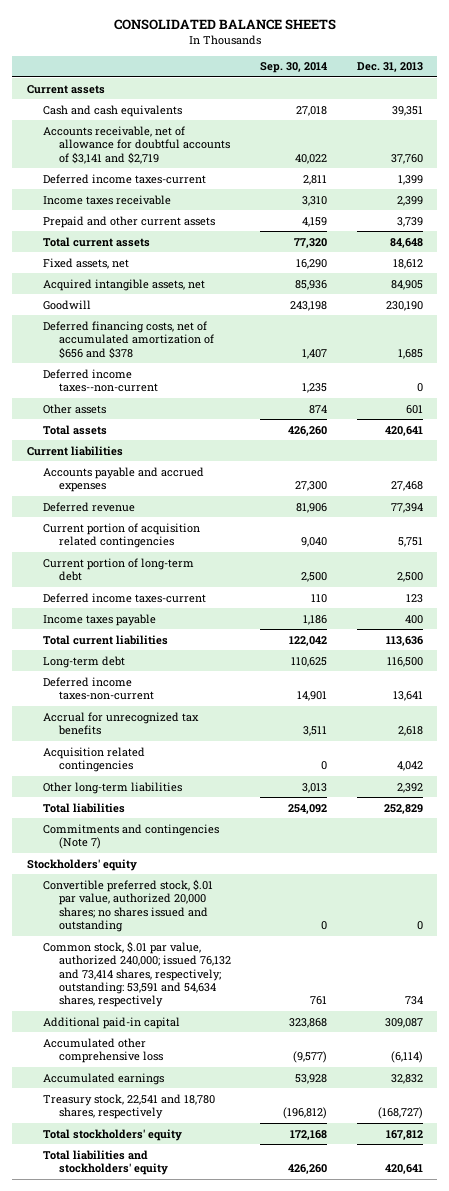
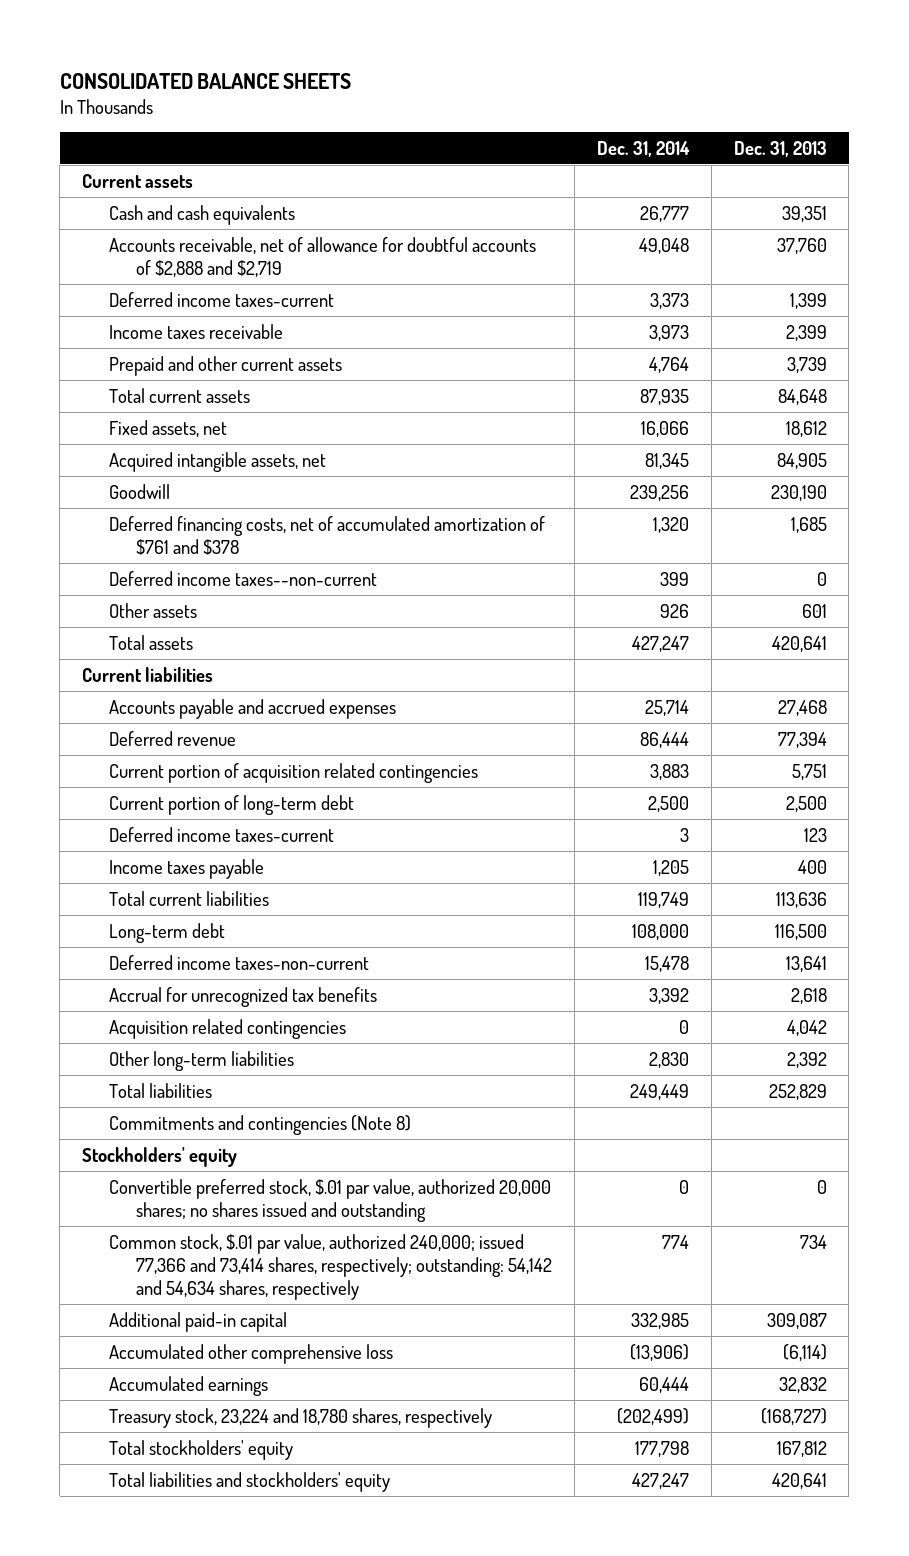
[260,62,328,74] Sep. 30, 2014 -> none
none -> [596,140,690,157] Dec. 31, 2014
[42,125,230,164] Accounts receivable, net of allowance for doubtful accounts of $3,141 and $2,719 -> [109,236,537,277] Accounts receivable, net of allowance for doubtful accounts of $2,888 and $2,719
[42,320,214,359] Deferred financing costs, net of accumulated amortization of $656 and $378 -> [109,515,546,555] Deferred financing costs, net of accumulated amortization of $761 and $378
[42,823,219,850] Commitments and contingencies (Note 7) -> [109,1114,412,1135] Commitments and contingencies (Note 8)
[42,940,231,1008] Common stock, $.01 par value, authorized 240,000; issued 76,132 and 73,414 shares, respectively; outstanding: 53,591 and 54,634 shares, respectively -> [109,1233,553,1300] Common stock, $.01 par value, authorized 240,000; issued 77,366 and 73,414 shares, respectively; outstanding: 54,142 and 54,634 shares, respectively
[42,1093,215,1120] Treasury stock, 22,541 and 18,780 shares, respectively -> [109,1407,493,1428] Treasury stock, 23,224 and 18,780 shares, respectively

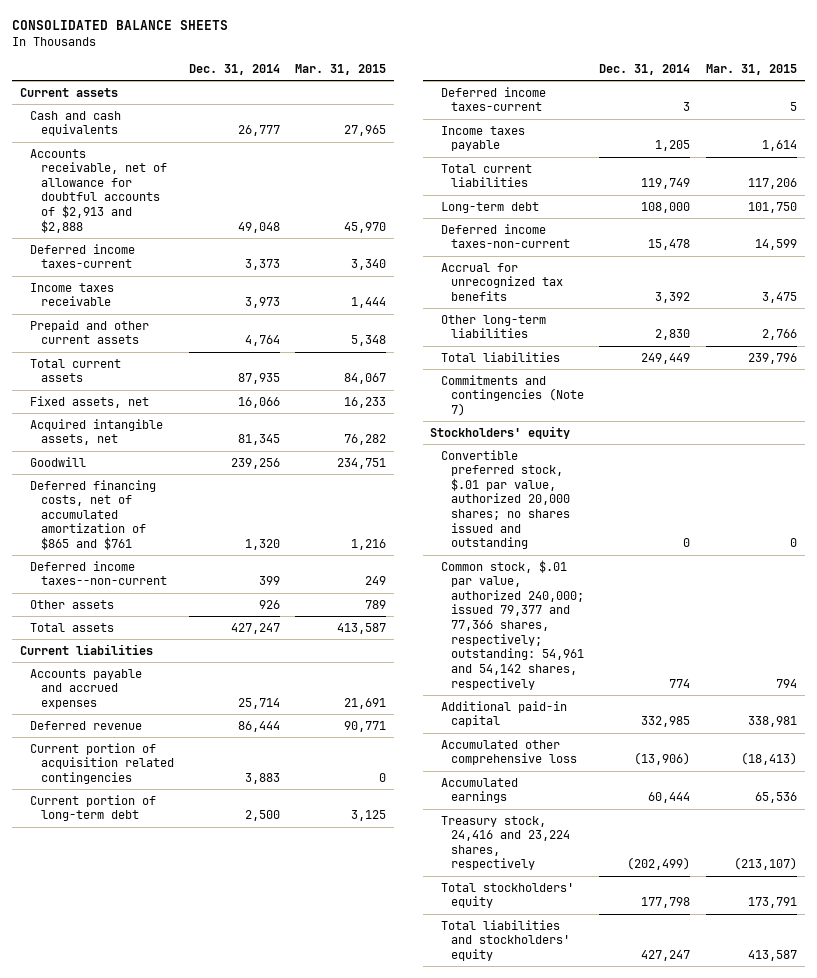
[733,140,827,157] Dec. 31, 2013 -> none
none -> [295,63,387,75] Mar. 31, 2015
[109,236,537,277] Accounts receivable, net of allowance for doubtful accounts of $2,888 and $2,719 -> [30,148,167,233] Accounts receivable, net of allowance for doubtful accounts of $2,913 and $2,888
[109,515,546,555] Deferred financing costs, net of accumulated amortization of $761 and $378 -> [30,479,157,551] Deferred financing costs, net of accumulated amortization of $865 and $761
[109,1018,347,1039] Acquisition related contingencies -> none
[109,1114,412,1135] Commitments and contingencies (Note 8) -> [440,374,585,416] Commitments and contingencies (Note 7)
[109,1233,553,1300] Common stock, $.01 par value, authorized 240,000; issued 77,366 and 73,414 shares, respectively; outstanding: 54,142 and 54,634 shares, respectively -> [440,559,585,690] Common stock, $.01 par value, authorized 240,000; issued 79,377 and 77,366 shares, respectively; outstanding: 54,961 and 54,142 shares, respectively
[109,1407,493,1428] Treasury stock, 23,224 and 18,780 shares, respectively -> [440,815,571,871] Treasury stock, 24,416 and 23,224 shares, respectively

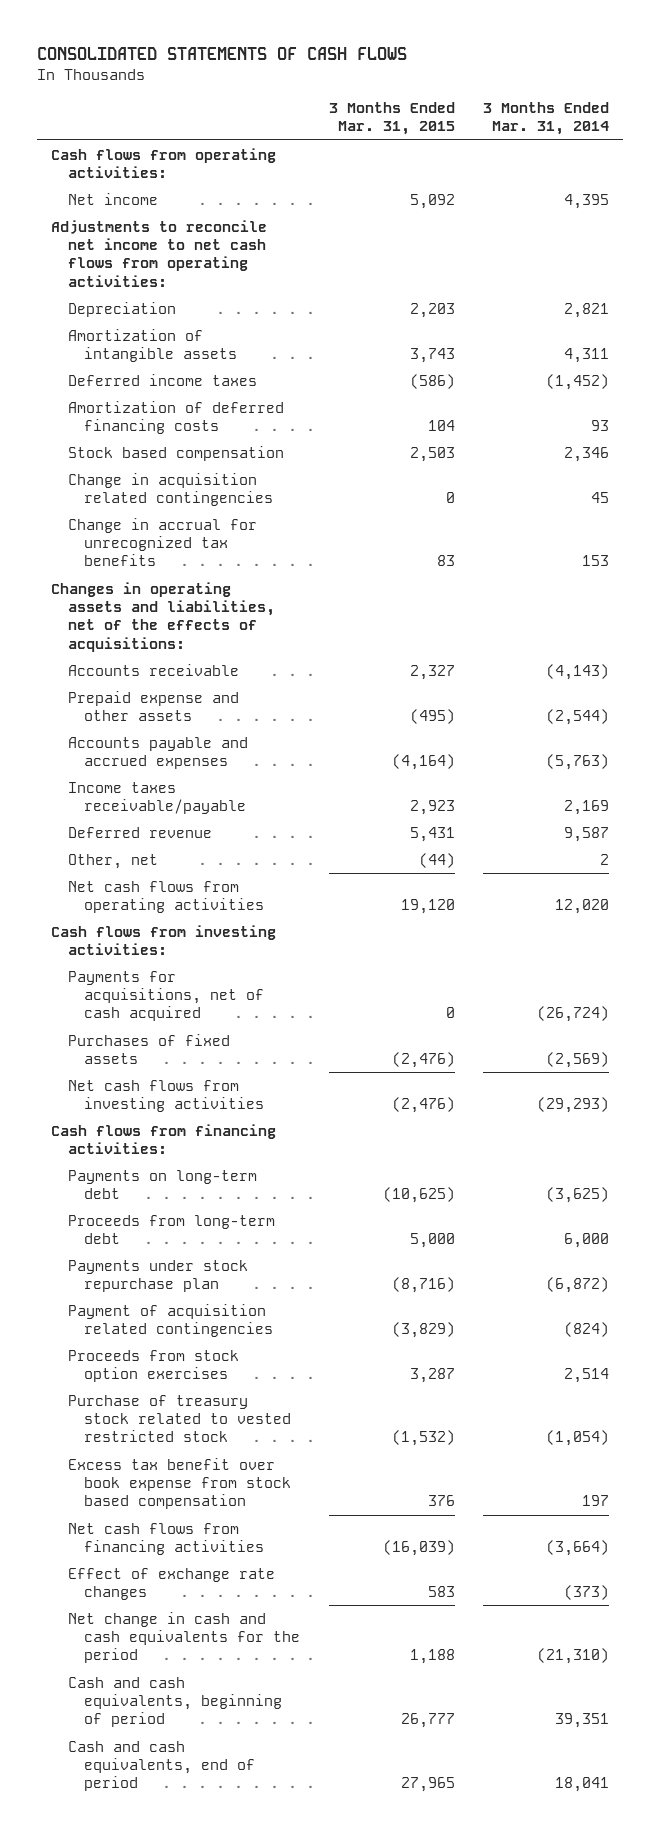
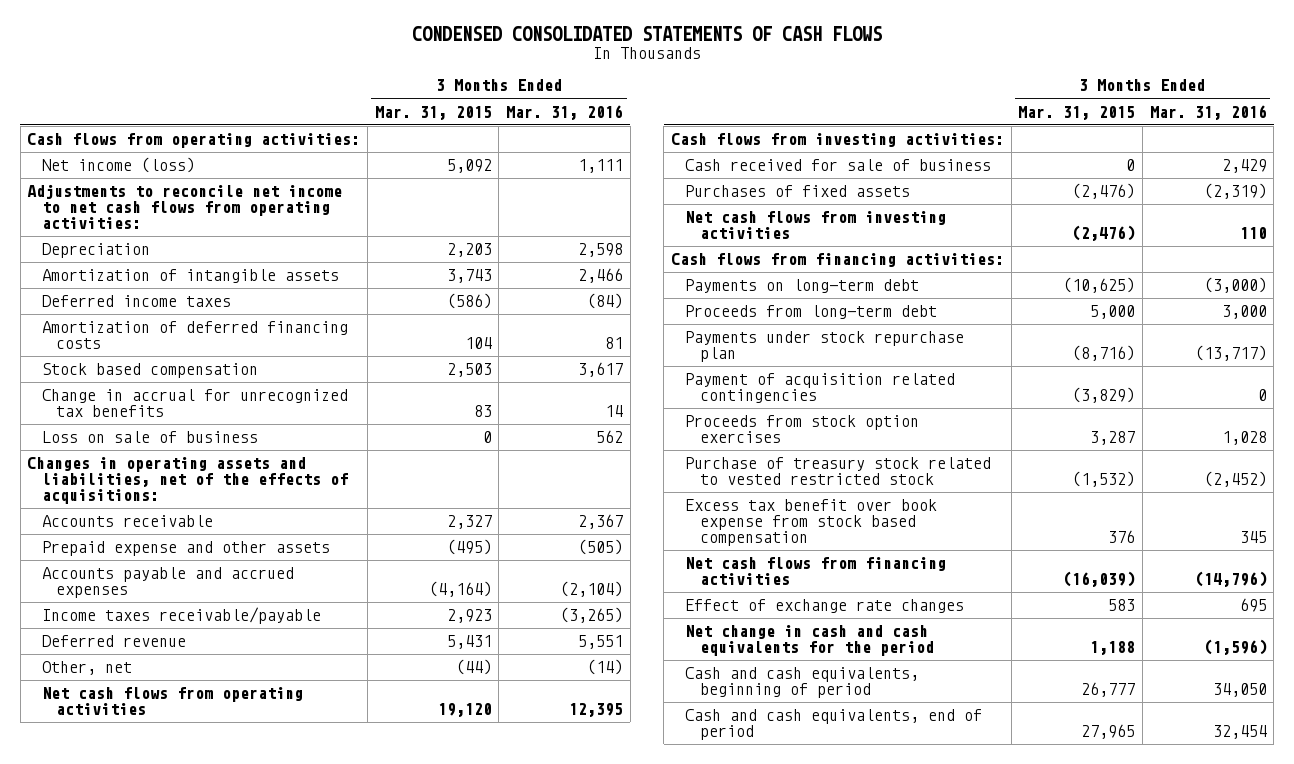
[36,46,407,60] CONSOLIDATED STATEMENTS OF CASH FLOWS -> [411,25,882,41] CONDENSED CONSOLIDATED STATEMENTS OF CASH FLOWS
[483,101,610,136] 3 Months Ended Mar. 31, 2014 -> none
none -> [506,104,624,120] Mar. 31, 2016
[67,192,158,205] Net income -> [41,157,195,174] Net income (loss)
[67,472,274,507] Change in acquisition related contingencies -> none
none -> [41,431,258,444] Loss on sale of business
[67,970,265,1022] Payments for acquisitions, net of cash acquired -> none
none -> [685,159,992,172] Cash received for sale of business

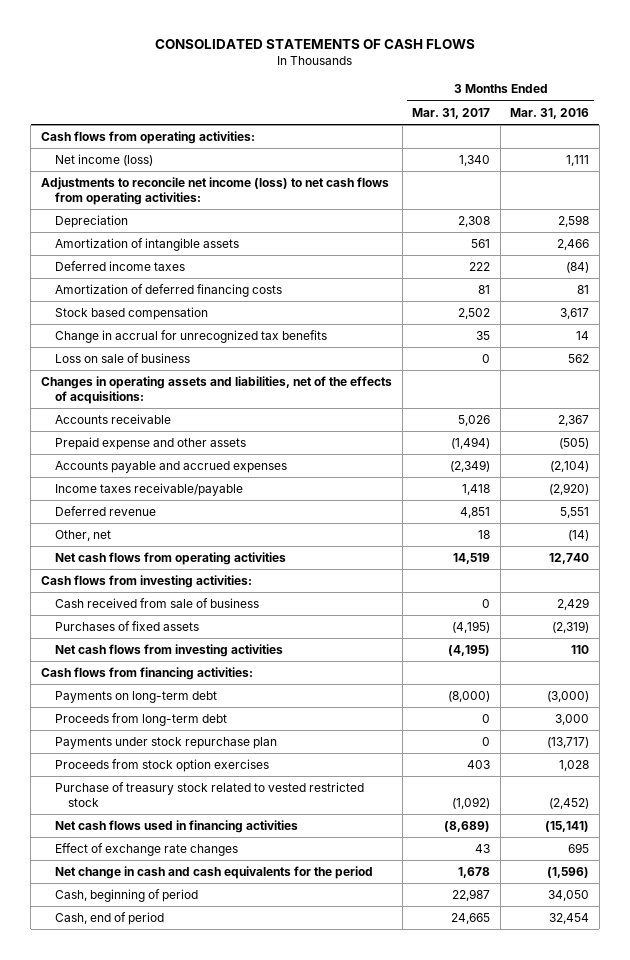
[411,25,882,41] CONDENSED CONSOLIDATED STATEMENTS OF CASH FLOWS -> [155,39,476,50] CONSOLIDATED STATEMENTS OF CASH FLOWS
[374,105,492,120] Mar. 31, 2015 -> none
none -> [412,107,491,119] Mar. 31, 2017
[27,184,343,229] Adjustments to reconcile net income to net cash flows from operating activities: -> [40,177,389,205] Adjustments to reconcile net income (loss) to net cash flows from operating activities:
[560,607,624,624] (3,265) -> [549,483,590,496] (2,920)
[569,702,624,717] 12,395 -> [549,553,590,565] 12,740
[685,159,992,172] Cash received for sale of business -> [54,598,259,609] Cash received from sale of business
[685,373,956,403] Payment of acquisition related contingencies -> none
[685,499,938,546] Excess tax benefit over book expense from stock based compensation -> none
[685,557,947,585] Net cash flows from financing activities -> [54,820,298,834] Net cash flows used in financing activities
[1194,570,1267,587] (14,796) -> [545,821,590,833] (15,141)
[685,667,920,698] Cash and cash equivalents, beginning of period -> [54,889,198,903] Cash, beginning of period
[685,709,983,740] Cash and cash equivalents, end of period -> [54,912,164,926] Cash, end of period

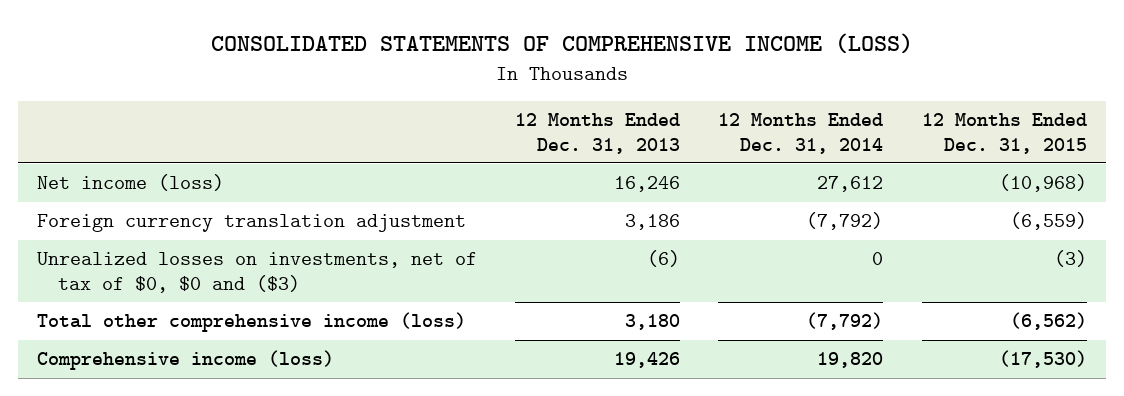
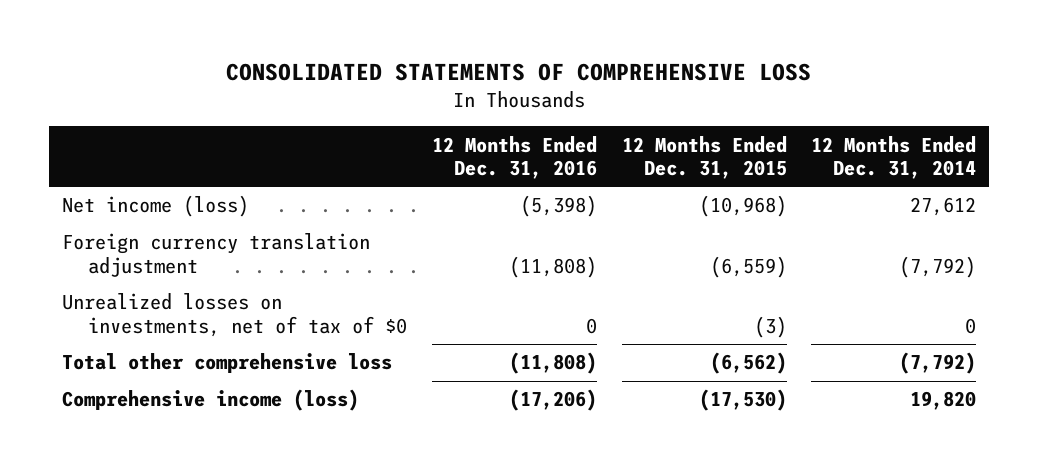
[210,32,913,54] CONSOLIDATED STATEMENTS OF COMPREHENSIVE INCOME (LOSS) -> [226,62,812,81] CONSOLIDATED STATEMENTS OF COMPREHENSIVE LOSS
[515,112,681,154] 12 Months Ended Dec. 31, 2013 -> none
none -> [431,135,597,179] 12 Months Ended Dec. 31, 2016
[37,252,478,293] Unrealized losses on investments, net of tax of $0, $0 and ($3) -> [61,293,407,337] Unrealized losses on investments, net of tax of $0
[37,312,467,333] Total other comprehensive income (loss) -> [61,353,392,374] Total other comprehensive loss

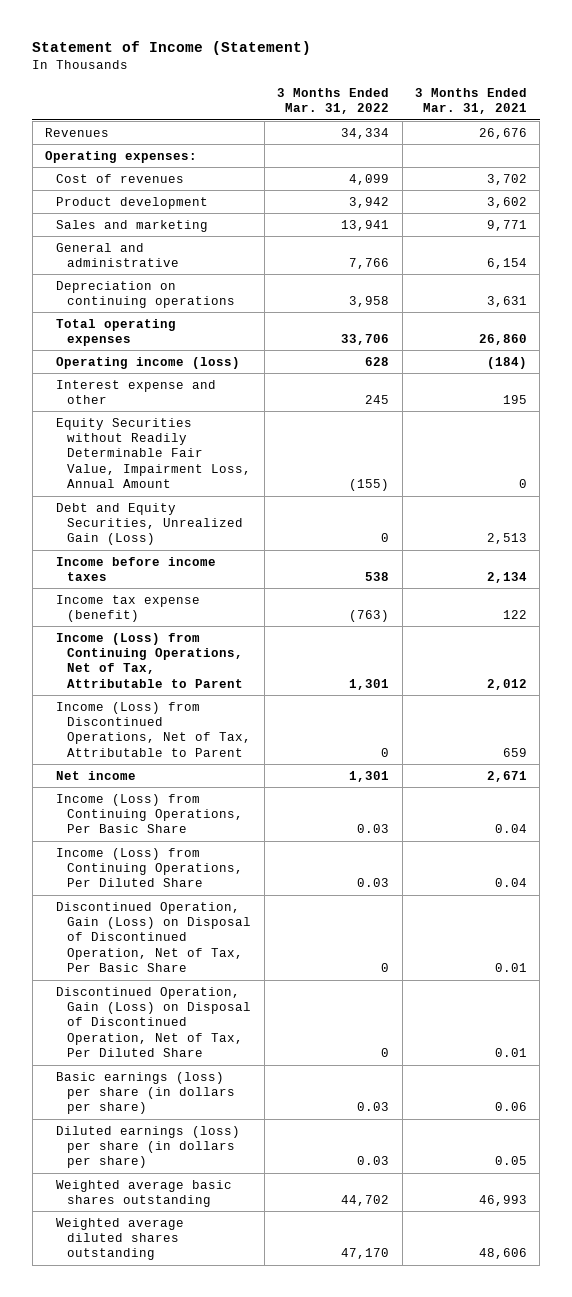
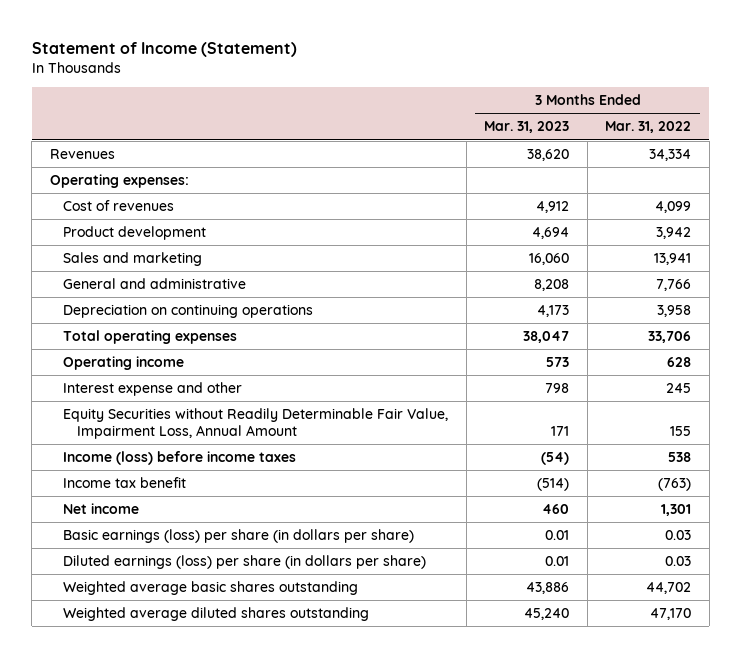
[414,87,527,115] 3 Months Ended Mar. 31, 2021 -> none
none -> [484,121,570,134] Mar. 31, 2023
[56,356,241,369] Operating income (loss) -> [63,356,185,371] Operating income
[56,502,244,546] Debt and Equity Securities, Unrealized Gain (Loss) -> none
[56,632,244,688] Income (Loss) from Continuing Operations, Net of Tax, Attributable to Parent -> none
[56,701,252,757] Income (Loss) from Discontinued Operations, Net of Tax, Attributable to Parent -> none
[349,479,390,492] (155) -> [670,426,692,437] 155
[56,556,217,582] Income before income taxes -> [63,451,297,466] Income (loss) before income taxes
[56,594,201,623] Income tax expense (benefit) -> [63,477,187,489] Income tax benefit
[56,793,244,834] Income (Loss) from Continuing Operations, Per Basic Share -> none
[56,847,244,888] Income (Loss) from Continuing Operations, Per Diluted Share -> none
[56,901,252,973] Discontinued Operation, Gain (Loss) on Disposal of Discontinued Operation, Net of Tax, Per Basic Share -> none
[56,986,252,1058] Discontinued Operation, Gain (Loss) on Disposal of Discontinued Operation, Net of Tax, Per Diluted Share -> none

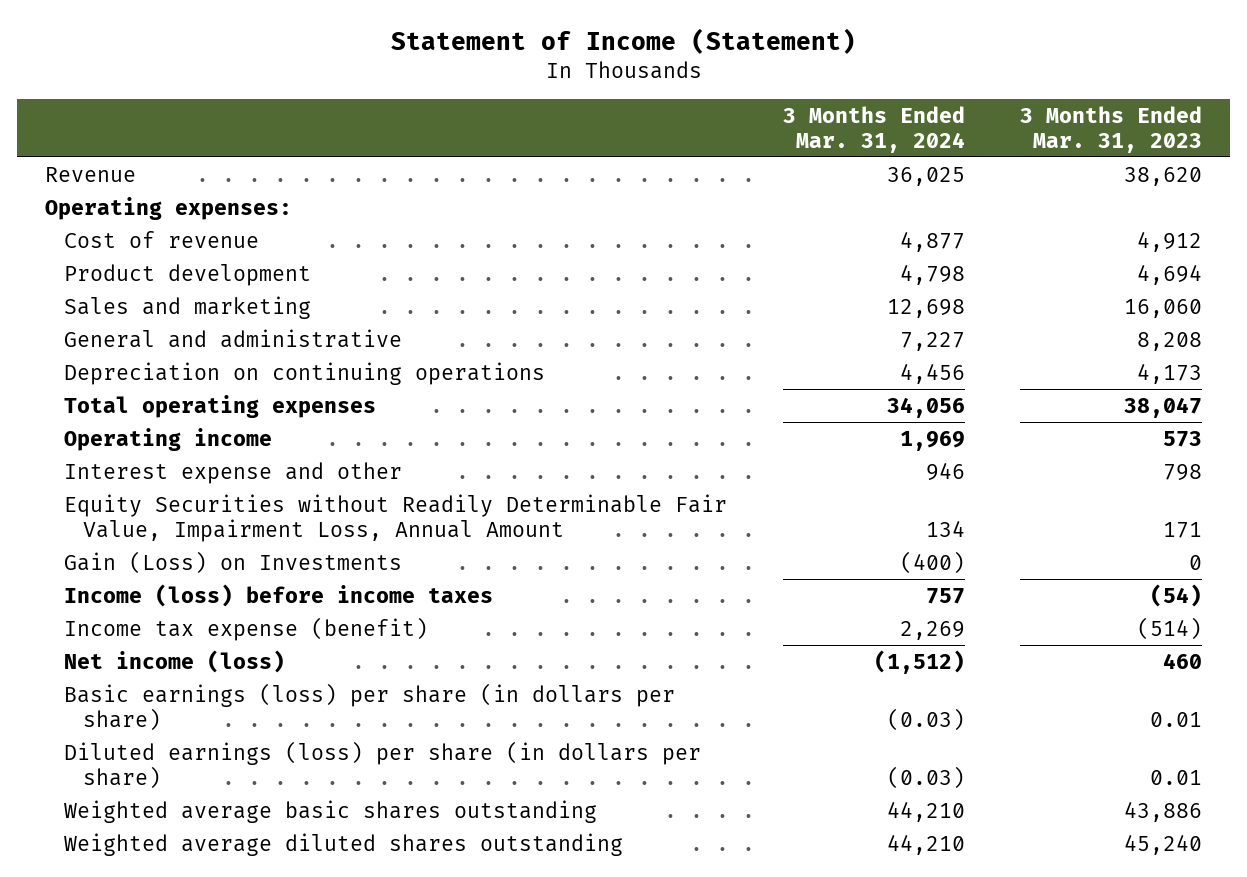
[605,121,692,134] Mar. 31, 2022 -> none
none -> [782,106,965,153] 3 Months Ended Mar. 31, 2024
[49,149,115,160] Revenues -> [44,166,136,182] Revenue
[63,200,175,212] Cost of revenues -> [63,230,259,248] Cost of revenue
none -> [63,550,402,574] Gain (Loss) on Investments
[63,477,187,489] Income tax benefit -> [63,616,428,641] Income tax expense (benefit)
[63,503,140,515] Net income -> [63,649,285,673] Net income (loss)

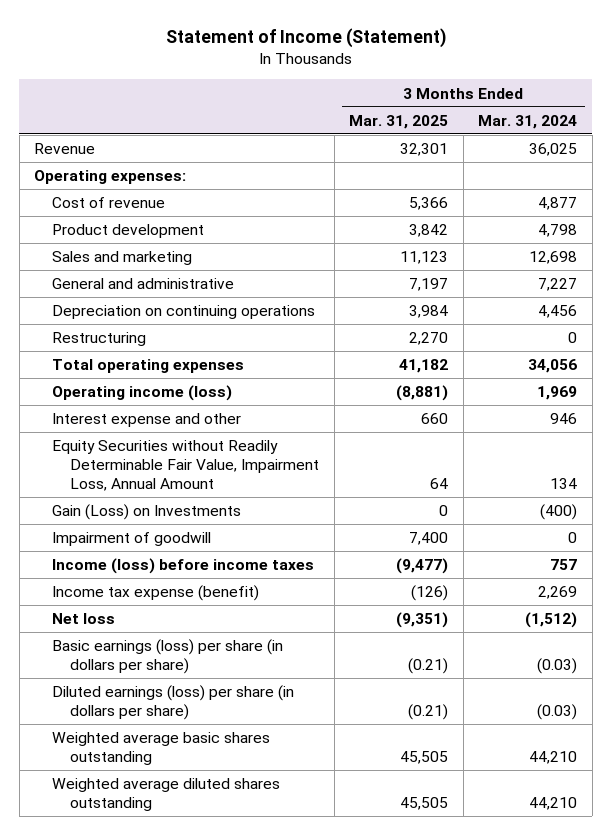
[1020,106,1203,153] 3 Months Ended Mar. 31, 2023 -> none
none -> [349,114,449,129] Mar. 31, 2025
none -> [52,332,147,347] Restructuring
[63,427,272,451] Operating income -> [52,385,233,402] Operating income (loss)
none -> [52,532,212,547] Impairment of goodwill
[63,649,285,673] Net income (loss) -> [52,613,116,625] Net loss

